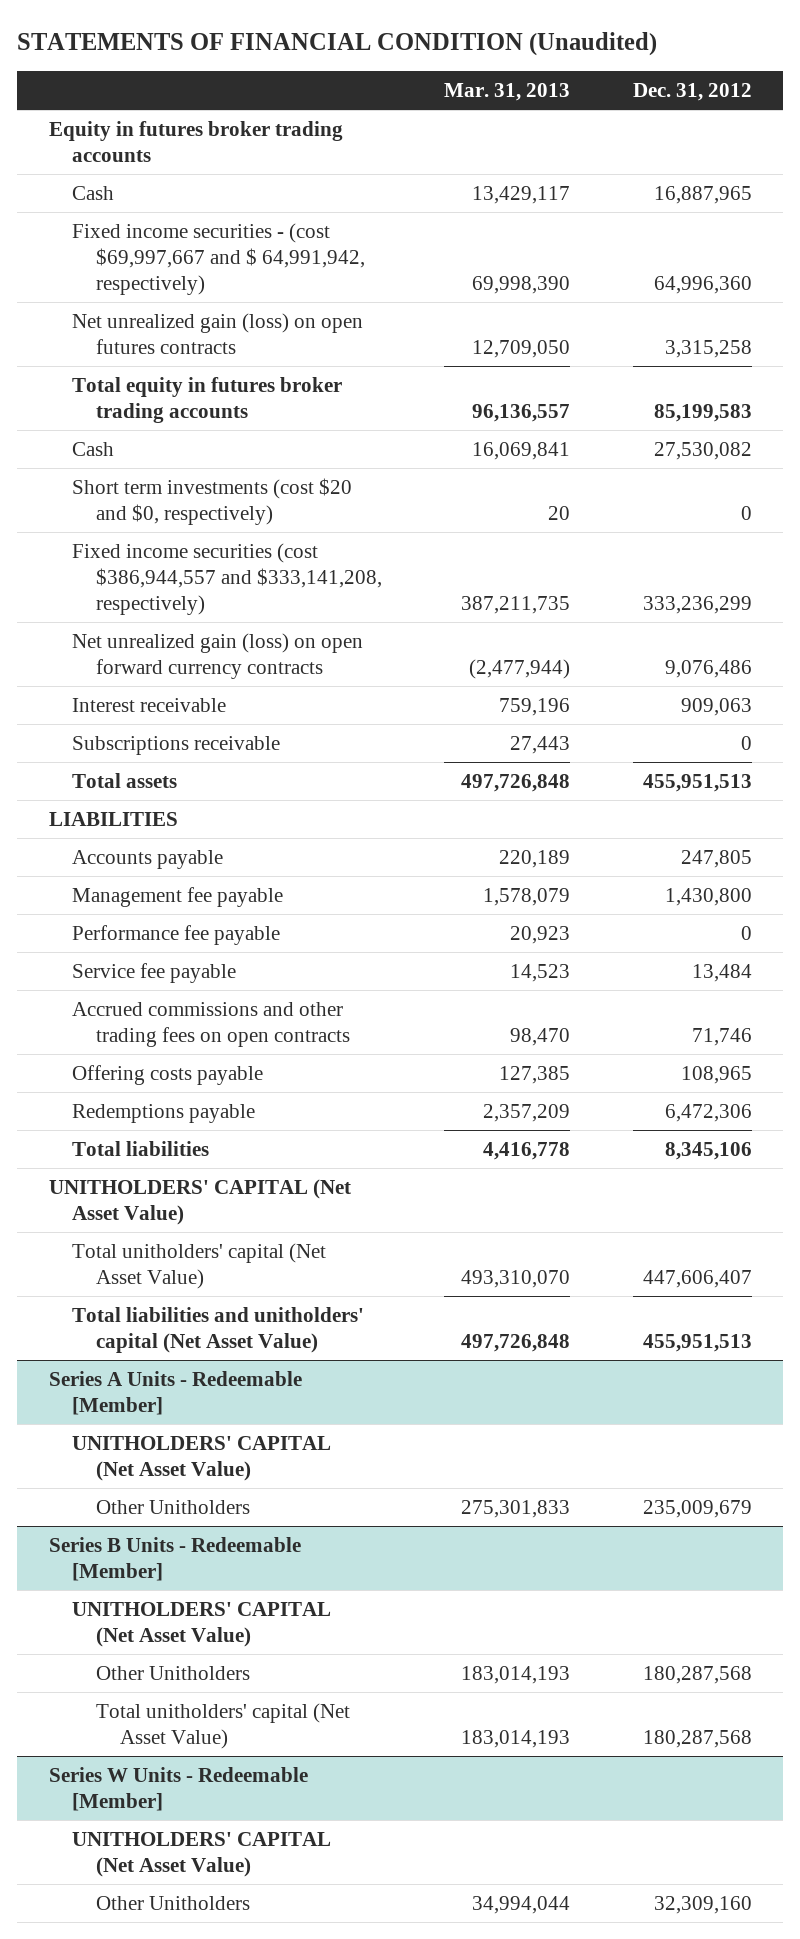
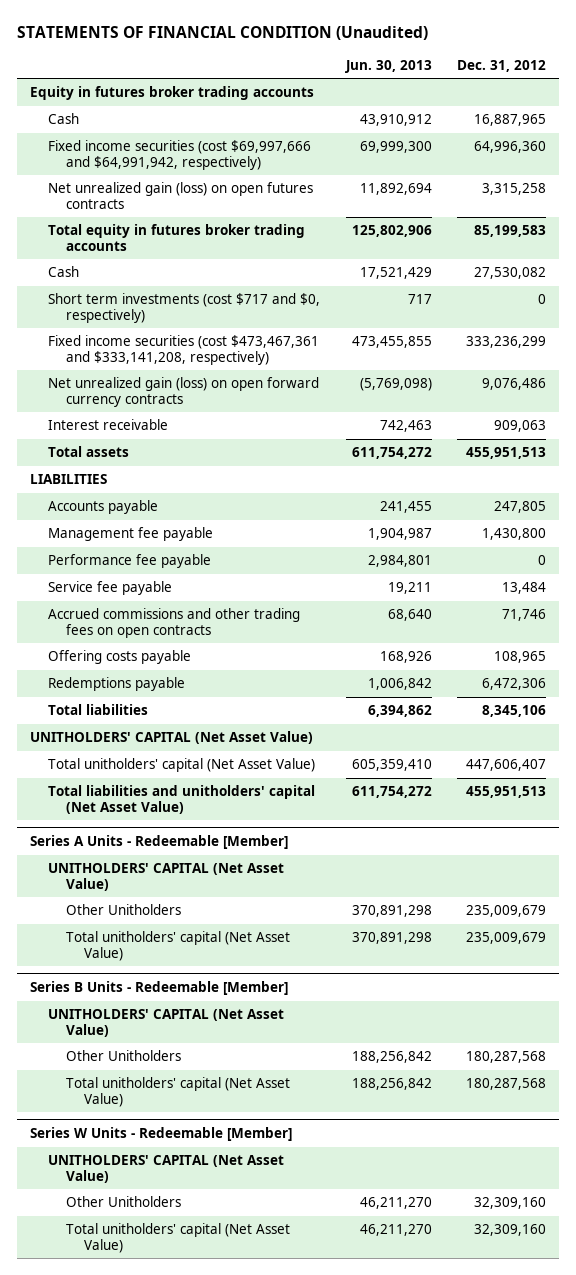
[444,83,571,102] Mar. 31, 2013 -> none
none -> [344,59,432,73] Jun. 30, 2013
[72,222,366,296] Fixed income securities - (cost $69,997,667 and $ 64,991,942, respectively) -> [48,140,312,171] Fixed income securities (cost $69,997,666 and $64,991,942, respectively)
[72,477,353,525] Short term investments (cost $20 and $0, respectively) -> [48,293,321,324] Short term investments (cost $717 and $0, respectively)
[72,542,383,616] Fixed income securities (cost $386,944,557 and $333,141,208, respectively) -> [48,335,320,366] Fixed income securities (cost $473,467,361 and $333,141,208, respectively)
[72,735,281,755] Subscriptions receivable -> none
none -> [66,931,291,962] Total unitholders' capital (Net Asset Value)
none -> [66,1223,291,1254] Total unitholders' capital (Net Asset Value)

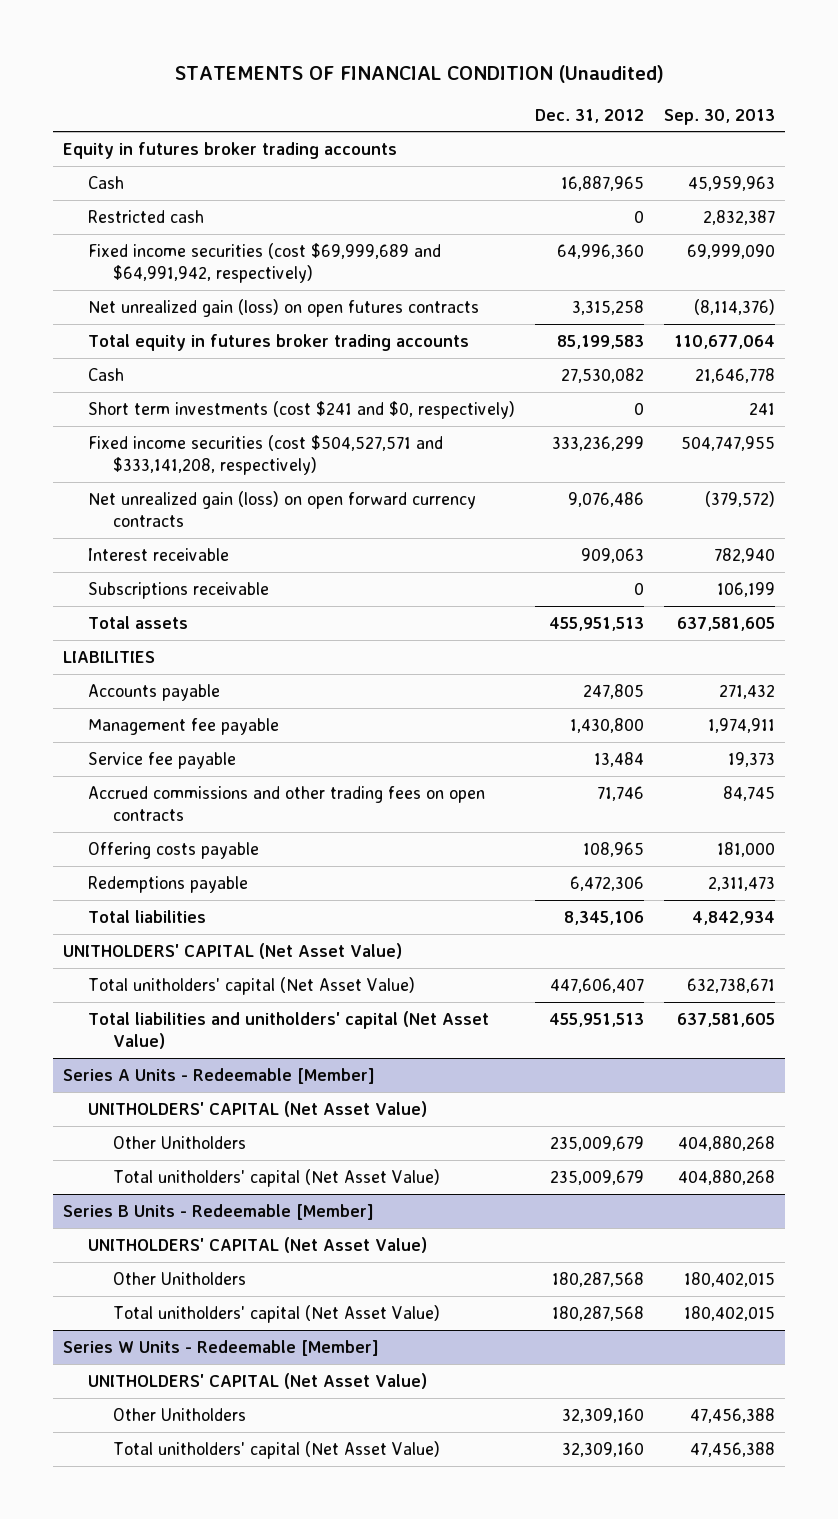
[344,59,432,73] Jun. 30, 2013 -> none
none -> [663,108,775,125] Sep. 30, 2013
none -> [88,209,205,223] Restricted cash
[48,140,312,171] Fixed income securities (cost $69,997,666 and $64,991,942, respectively) -> [88,242,442,283] Fixed income securities (cost $69,999,689 and $64,991,942, respectively)
[48,293,321,324] Short term investments (cost $717 and $0, respectively) -> [88,400,516,419] Short term investments (cost $241 and $0, respectively)
[48,335,320,366] Fixed income securities (cost $473,467,361 and $333,141,208, respectively) -> [88,434,444,475] Fixed income securities (cost $504,527,571 and $333,141,208, respectively)
none -> [88,581,270,599] Subscriptions receivable
[48,554,212,569] Performance fee payable -> none

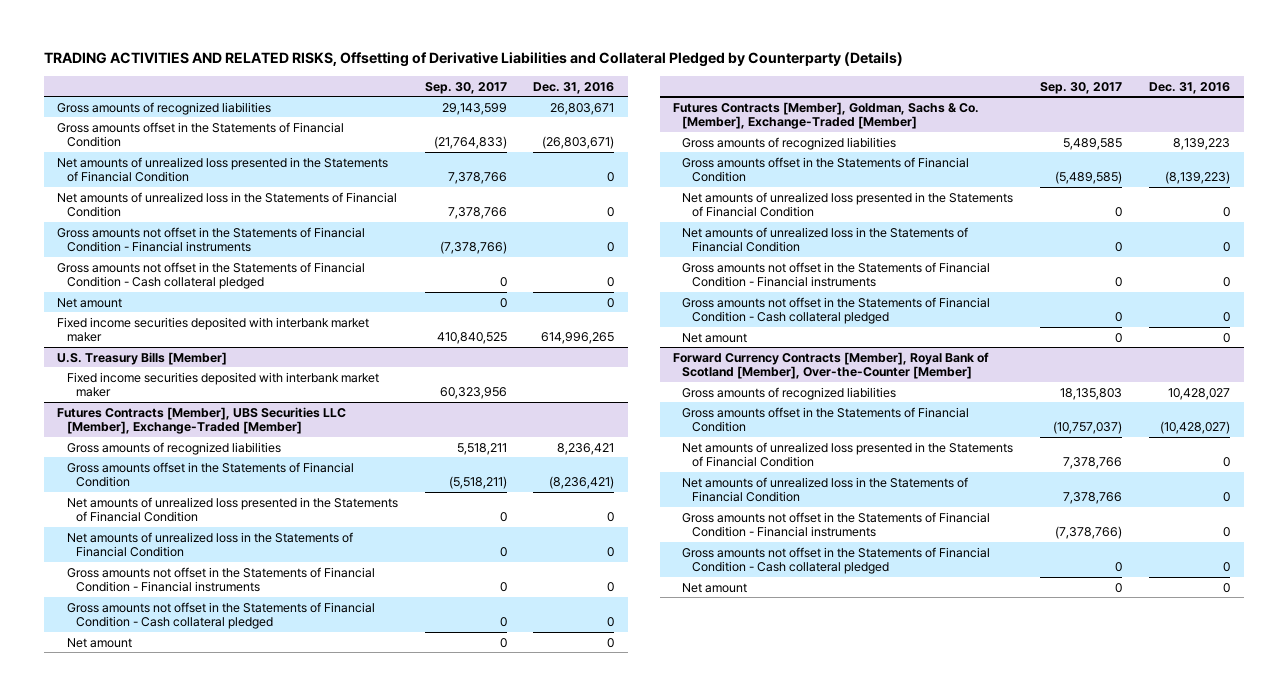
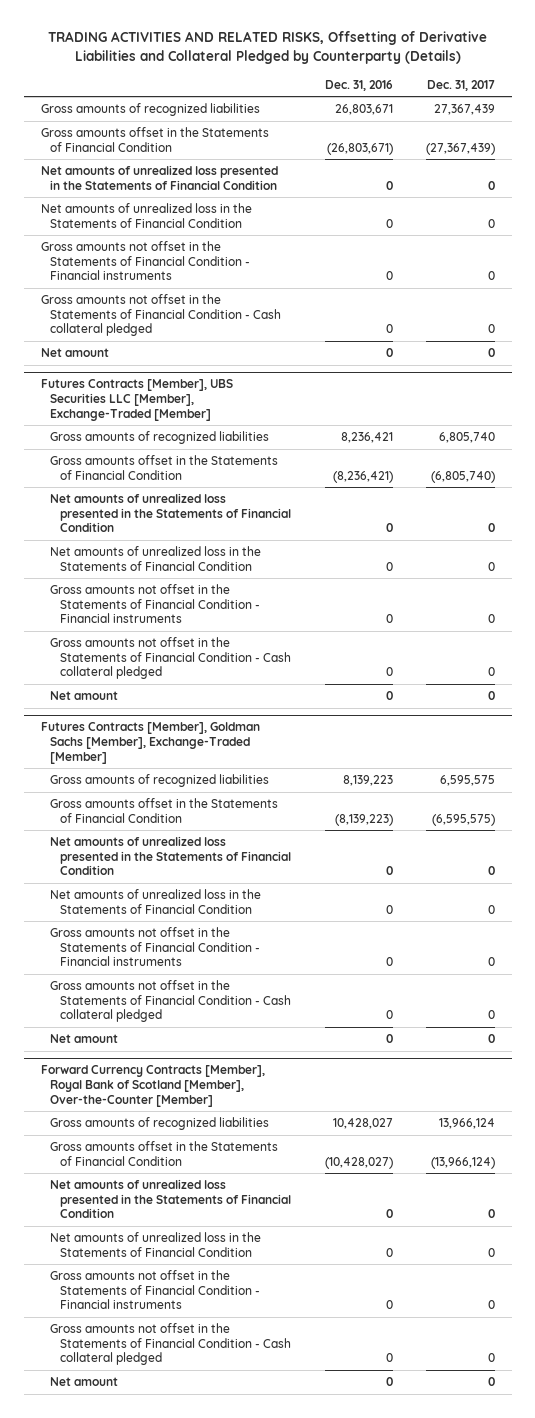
[424,81,507,94] Sep. 30, 2017 -> none
none -> [426,79,495,91] Dec. 31, 2017
[57,316,370,343] Fixed income securities deposited with interbank market maker -> none
[57,351,228,365] U.S. Treasury Bills [Member] -> none
[66,371,379,398] Fixed income securities deposited with interbank market maker -> none
[673,101,980,130] Futures Contracts [Member], Goldman, Sachs & Co. [Member], Exchange-Traded [Member] -> [40,722,260,764] Futures Contracts [Member], Goldman Sachs [Member], Exchange-Traded [Member]

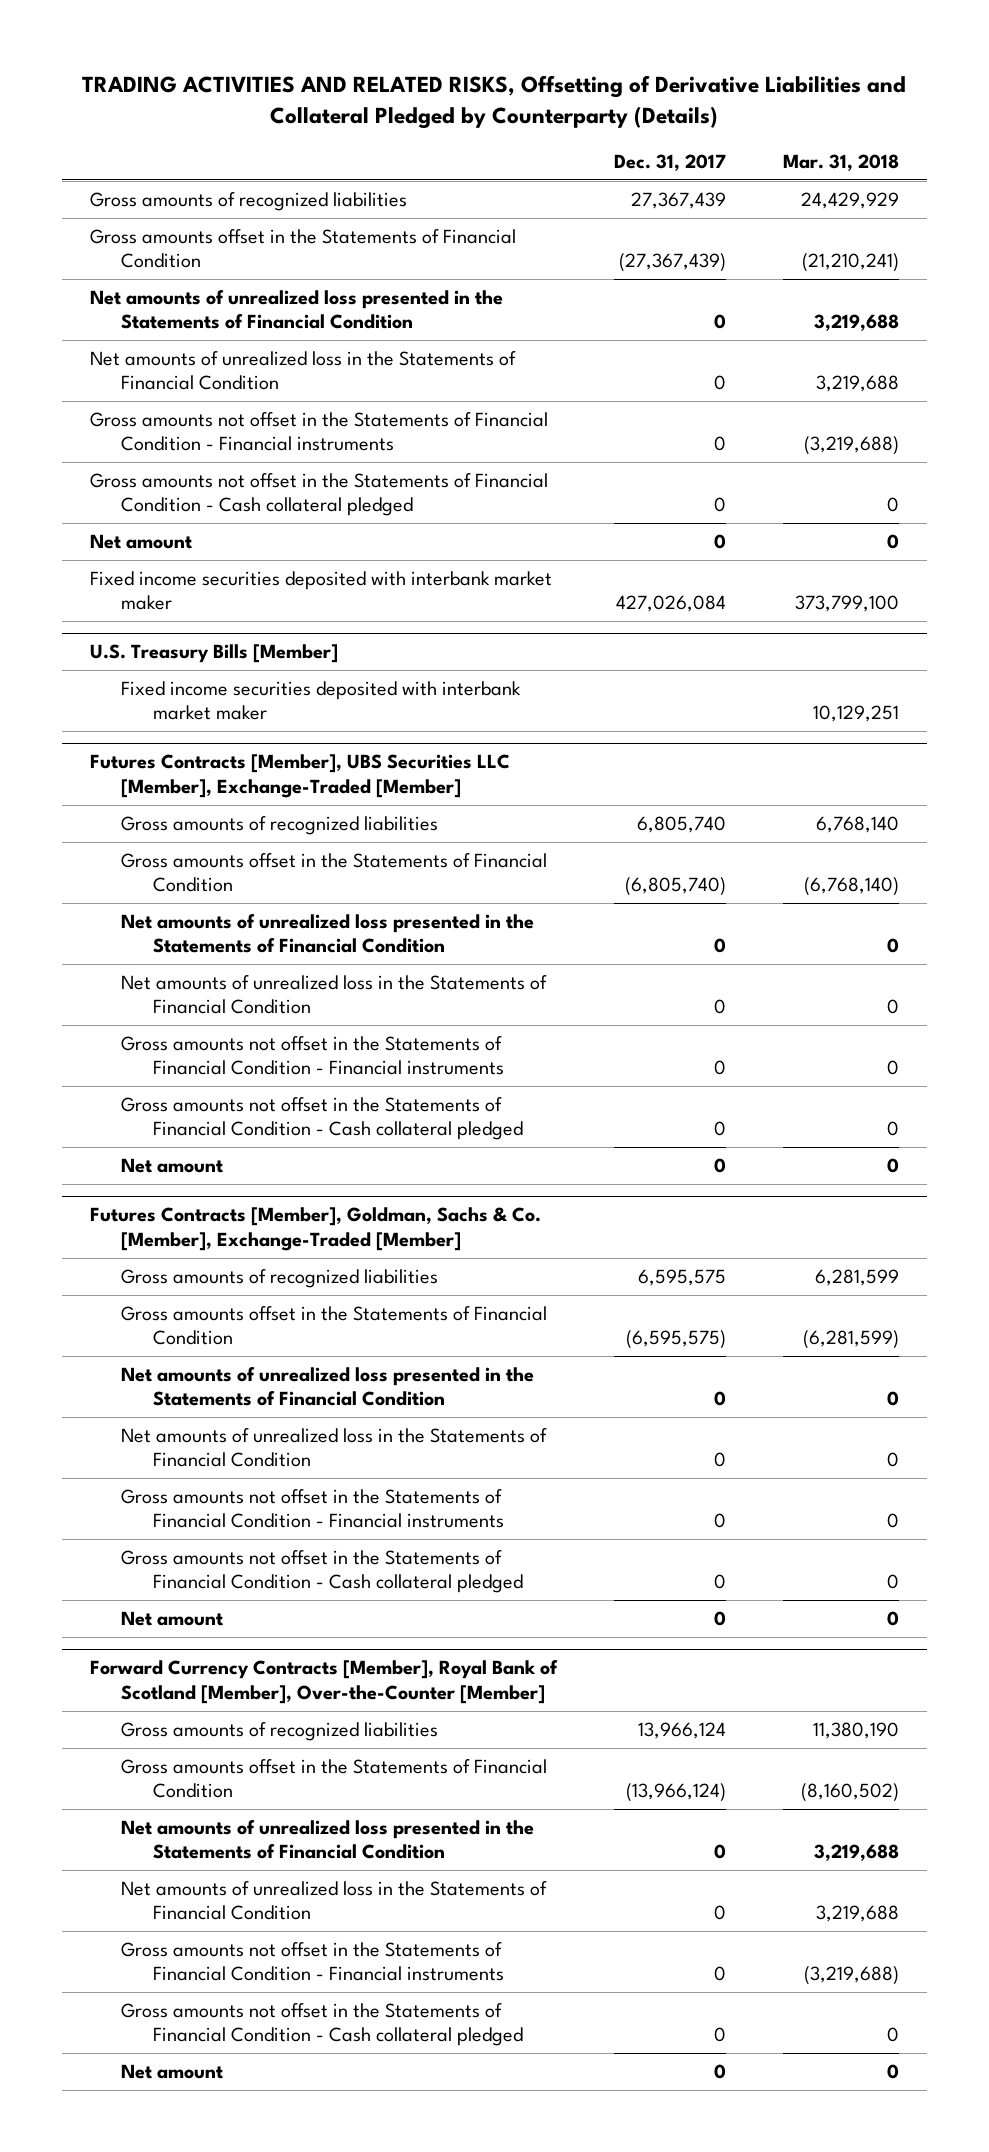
[324,79,393,91] Dec. 31, 2016 -> none
none -> [782,153,899,171] Mar. 31, 2018
none -> [90,570,553,611] Fixed income securities deposited with interbank market maker
none -> [90,644,339,664] U.S. Treasury Bills [Member]
none -> [121,680,522,721] Fixed income securities deposited with interbank market maker
[40,722,260,764] Futures Contracts [Member], Goldman Sachs [Member], Exchange-Traded [Member] -> [90,1207,542,1251] Futures Contracts [Member], Goldman, Sachs & Co. [Member], Exchange-Traded [Member]

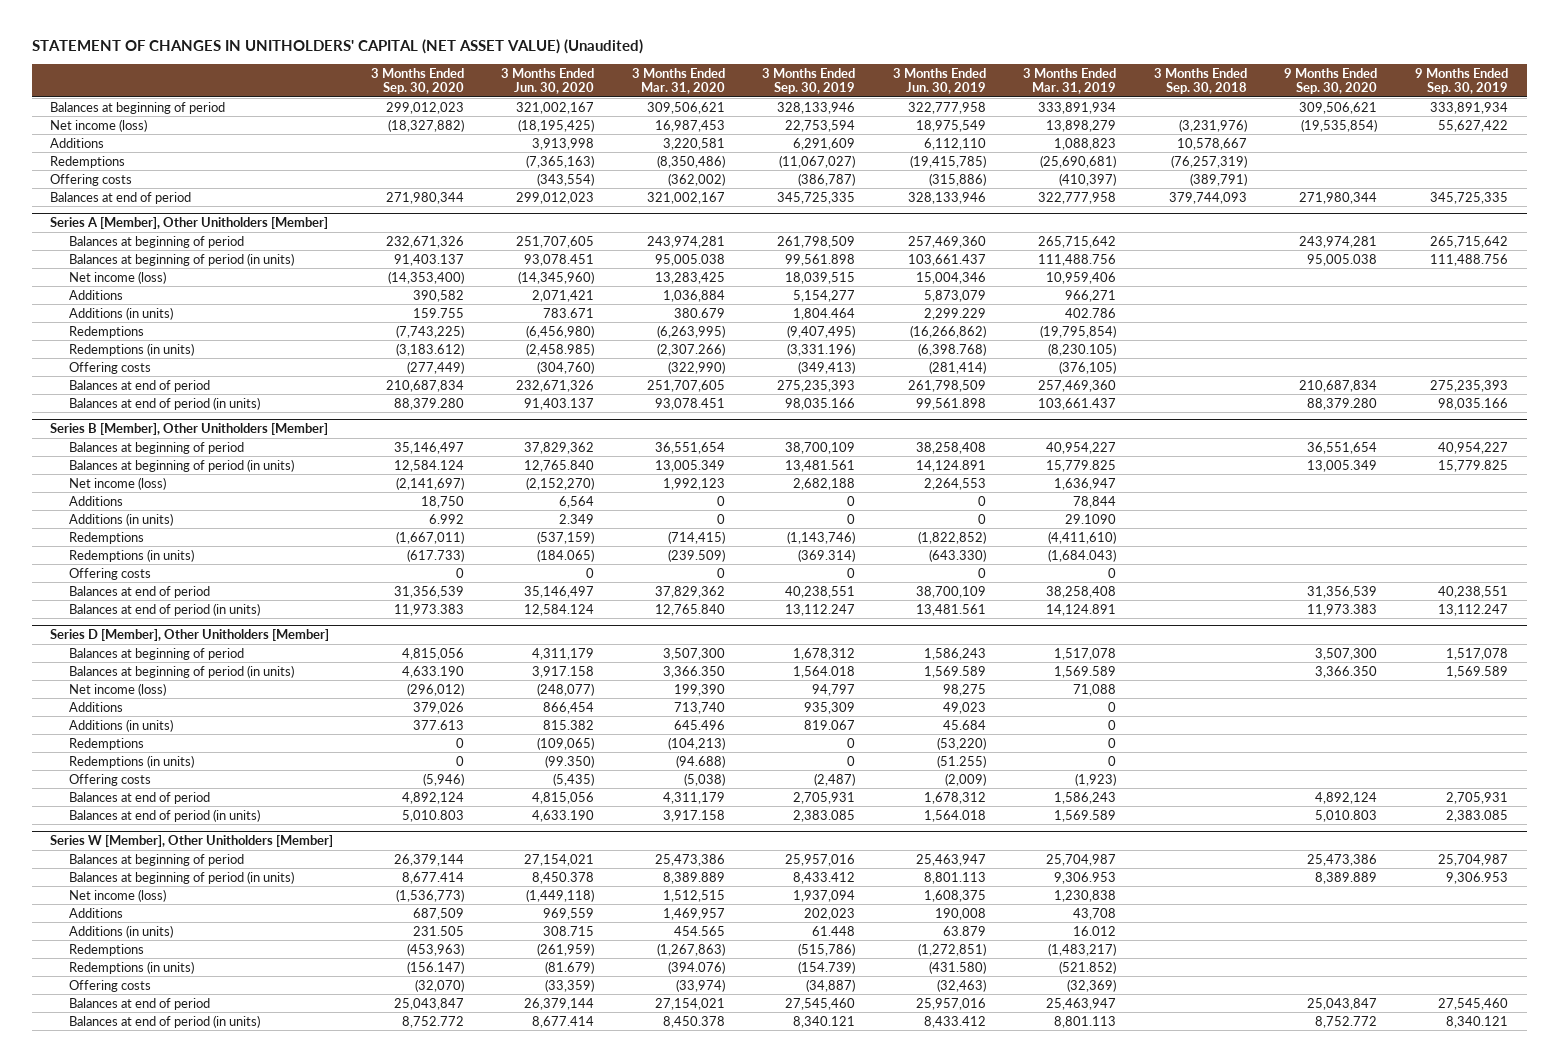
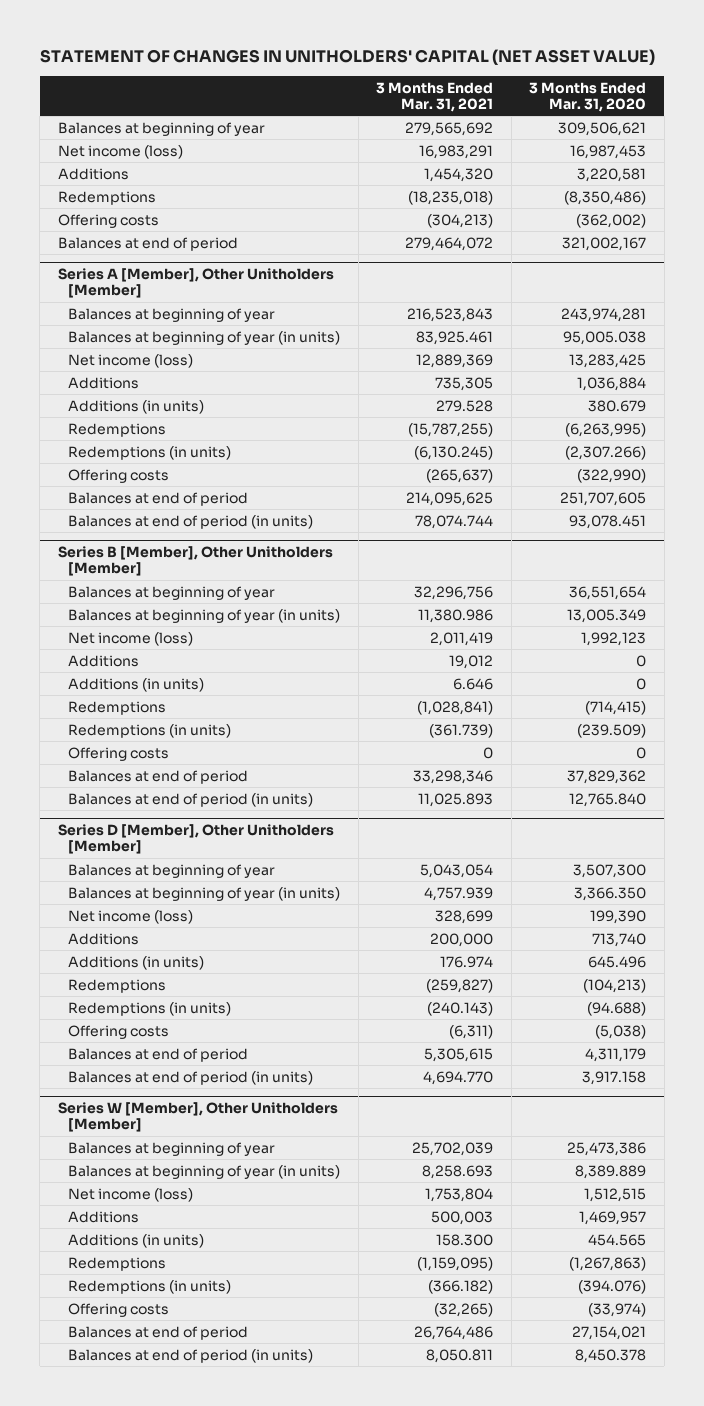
[31,39,643,55] STATEMENT OF CHANGES IN UNITHOLDERS' CAPITAL (NET ASSET VALUE) (Unaudited) -> [39,48,655,65] STATEMENT OF CHANGES IN UNITHOLDERS' CAPITAL (NET ASSET VALUE)
[370,67,464,95] 3 Months Ended Sep. 30, 2020 -> none
[501,67,595,95] 3 Months Ended Jun. 30, 2020 -> none
[762,67,856,95] 3 Months Ended Sep. 30, 2019 -> none
[892,67,986,95] 3 Months Ended Jun. 30, 2019 -> none
[1023,67,1117,95] 3 Months Ended Mar. 31, 2019 -> none
[1153,67,1247,95] 3 Months Ended Sep. 30, 2018 -> none
[1284,67,1378,95] 9 Months Ended Sep. 30, 2020 -> none
[1414,67,1508,95] 9 Months Ended Sep. 30, 2019 -> none
none -> [376,81,494,112] 3 Months Ended Mar. 31, 2021
[50,101,226,114] Balances at beginning of period -> [57,121,265,136] Balances at beginning of year
[68,235,244,248] Balances at beginning of period -> [68,307,276,322] Balances at beginning of year
[68,252,294,266] Balances at beginning of period (in units) -> [68,330,341,345] Balances at beginning of year (in units)
[68,441,244,454] Balances at beginning of period -> [68,585,276,600] Balances at beginning of year
[68,458,294,472] Balances at beginning of period (in units) -> [68,608,341,623] Balances at beginning of year (in units)
[68,647,244,660] Balances at beginning of period -> [68,863,276,878] Balances at beginning of year
[68,664,294,678] Balances at beginning of period (in units) -> [68,886,341,901] Balances at beginning of year (in units)
[68,853,244,866] Balances at beginning of period -> [68,1141,276,1156] Balances at beginning of year
[68,870,294,884] Balances at beginning of period (in units) -> [68,1164,341,1179] Balances at beginning of year (in units)

